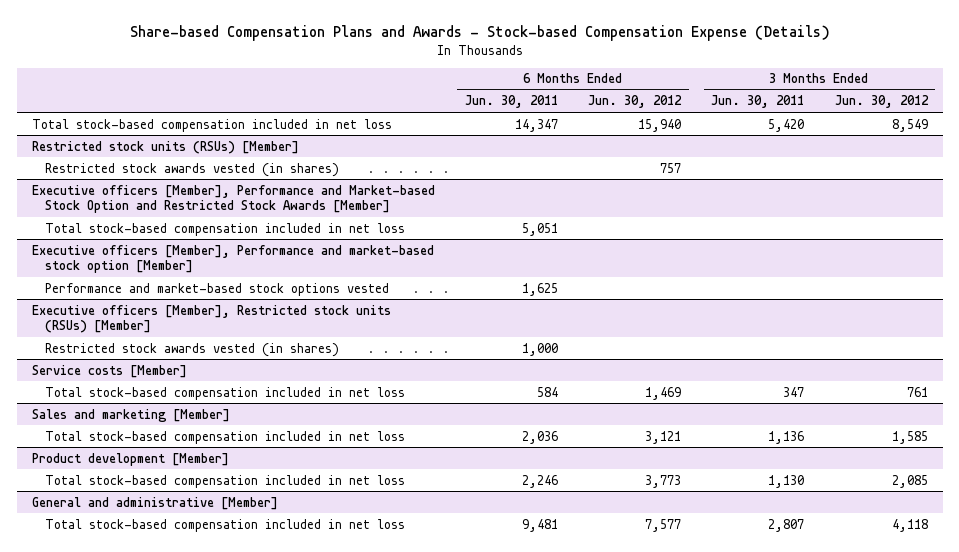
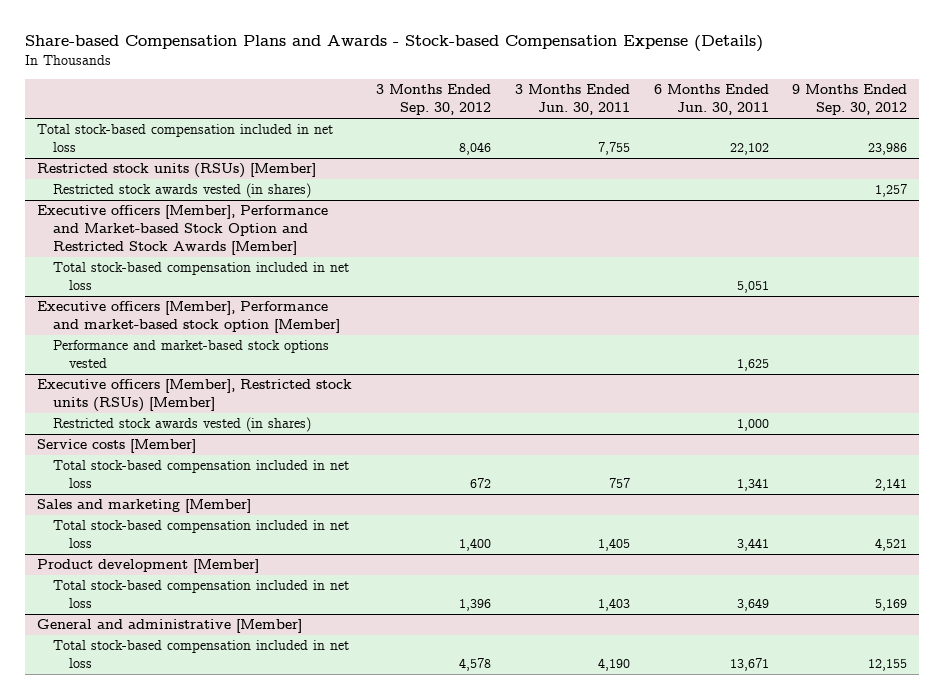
[588,95,683,109] Jun. 30, 2012 -> none
[834,95,929,109] Jun. 30, 2012 -> none
none -> [375,84,491,116] 3 Months Ended Sep. 30, 2012
none -> [792,84,908,116] 9 Months Ended Sep. 30, 2012
[514,118,558,132] 14,347 -> [729,143,769,156] 22,102
[768,118,805,132] 5,420 -> [597,142,630,156] 7,755
[536,386,558,397] 584 -> [736,478,769,492] 1,341
[783,386,805,397] 347 -> [608,478,630,489] 757
[521,430,558,444] 2,036 -> [736,538,769,552] 3,441
[768,430,805,444] 1,136 -> [597,538,630,552] 1,405
[521,474,558,488] 2,246 -> [736,598,769,612] 3,649
[768,474,805,488] 1,130 -> [597,598,630,612] 1,403
[521,518,558,532] 9,481 -> [729,658,769,672] 13,671
[768,518,805,532] 2,807 -> [597,658,630,672] 4,190

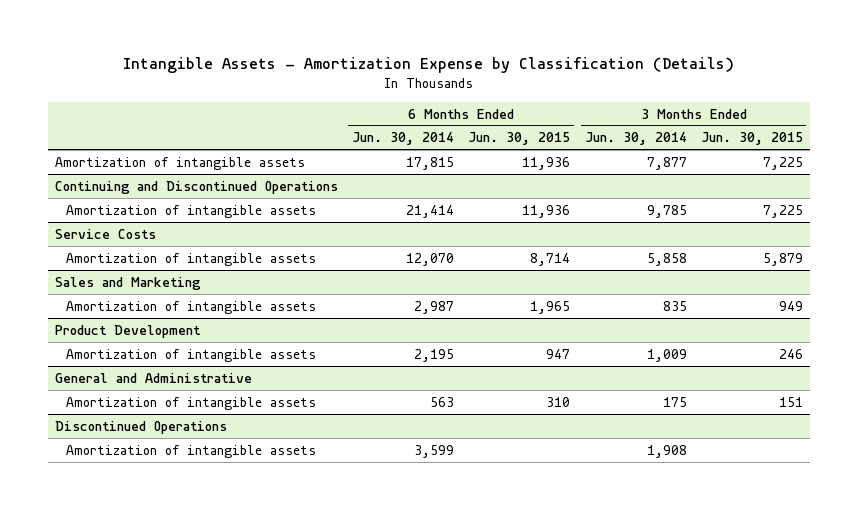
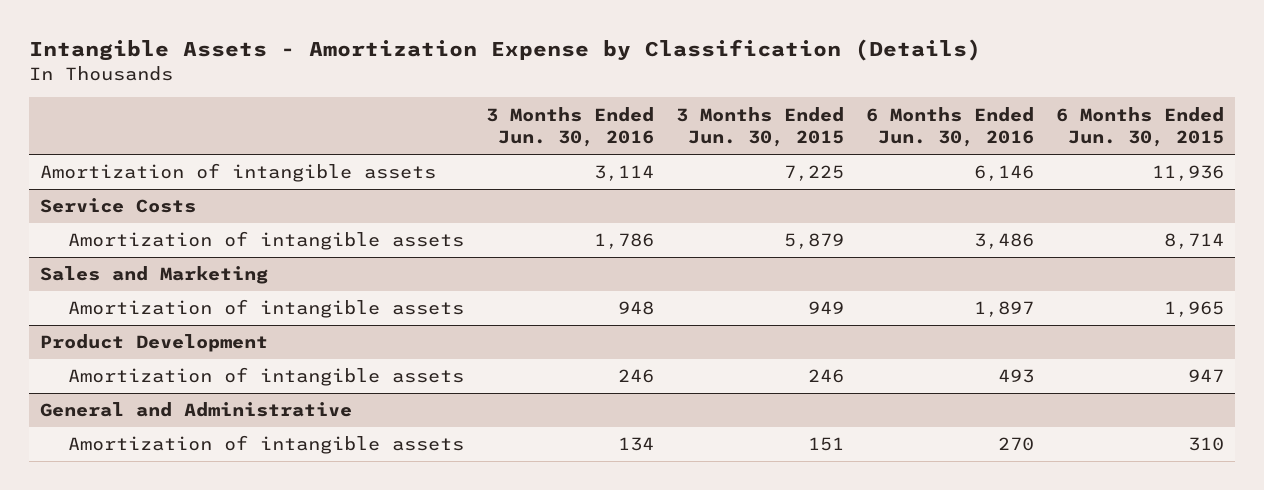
[351,132,454,146] Jun. 30, 2014 -> none
[584,132,687,146] Jun. 30, 2014 -> none
none -> [485,106,654,148] 3 Months Ended Jun. 30, 2016
none -> [865,106,1034,148] 6 Months Ended Jun. 30, 2016
[54,180,338,194] Continuing and Discontinued Operations -> none
[66,204,317,218] Amortization of intangible assets -> none
[54,420,227,434] Discontinued Operations -> none
[66,444,317,458] Amortization of intangible assets -> none

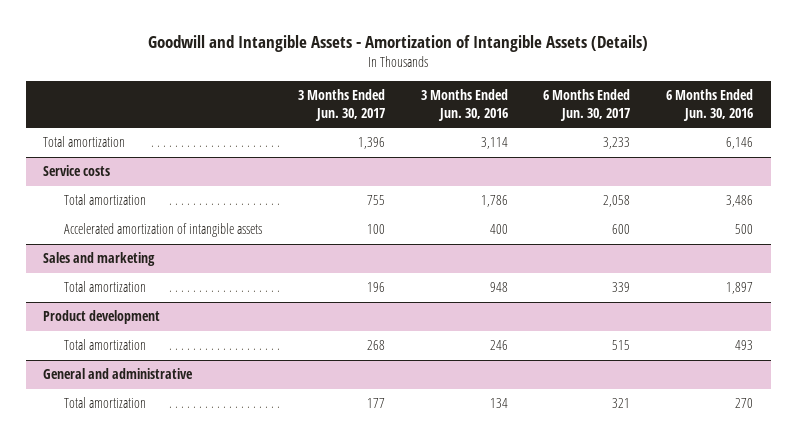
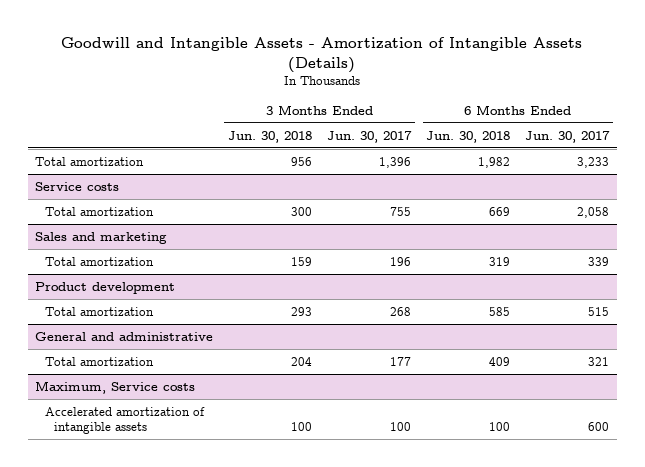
[420,89,508,122] 3 Months Ended Jun. 30, 2016 -> none
[666,89,754,122] 6 Months Ended Jun. 30, 2016 -> none
none -> [228,130,313,143] Jun. 30, 2018
none -> [426,130,511,143] Jun. 30, 2018
[64,223,263,238] Accelerated amortization of intangible assets -> none
none -> [35,380,196,394] Maximum, Service costs
none -> [44,406,205,435] Accelerated amortization of intangible assets

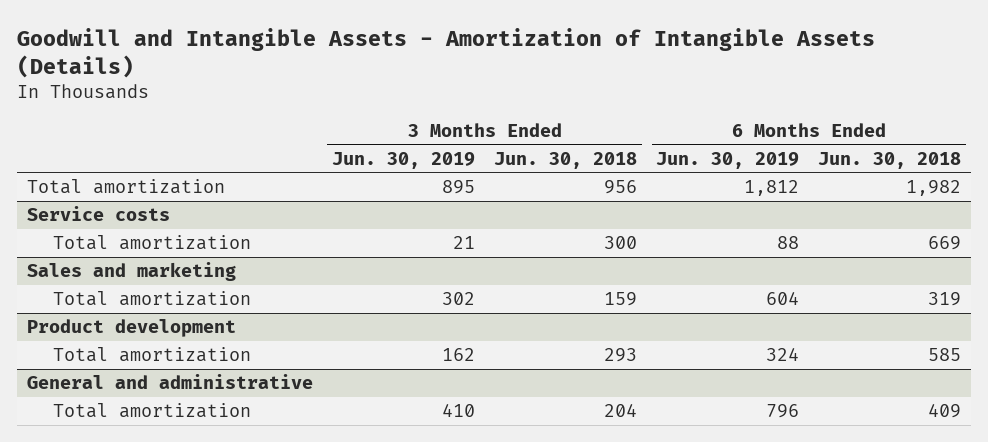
[327,130,413,143] Jun. 30, 2017 -> none
[525,130,611,143] Jun. 30, 2017 -> none
none -> [332,151,476,169] Jun. 30, 2019
none -> [656,151,800,169] Jun. 30, 2019
[35,380,196,394] Maximum, Service costs -> none
[44,406,205,435] Accelerated amortization of intangible assets -> none

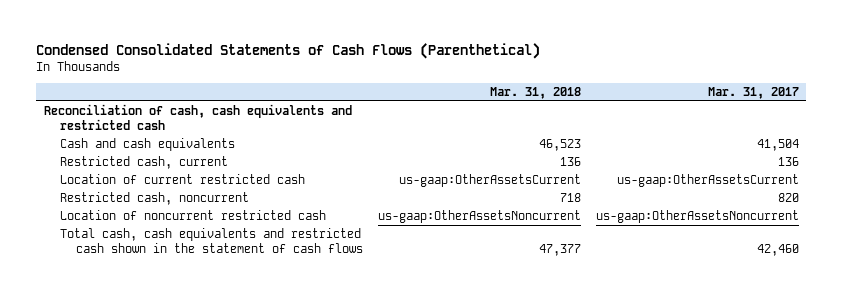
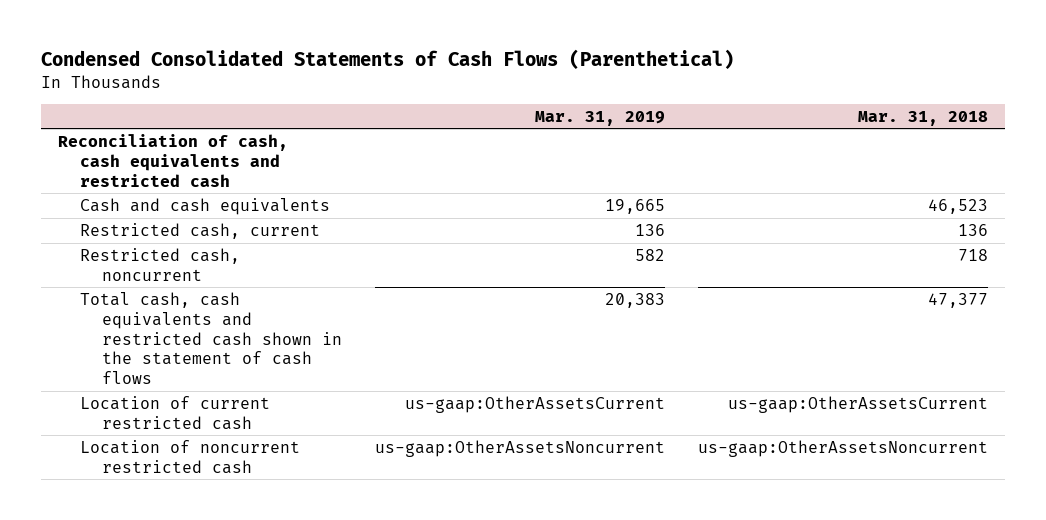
[707,87,799,100] Mar. 31, 2017 -> none
none -> [534,110,665,126] Mar. 31, 2019
[60,174,306,185] Location of current restricted cash -> [79,395,270,430] Location of current restricted cash
[60,210,327,221] Location of noncurrent restricted cash -> [79,439,300,474] Location of noncurrent restricted cash

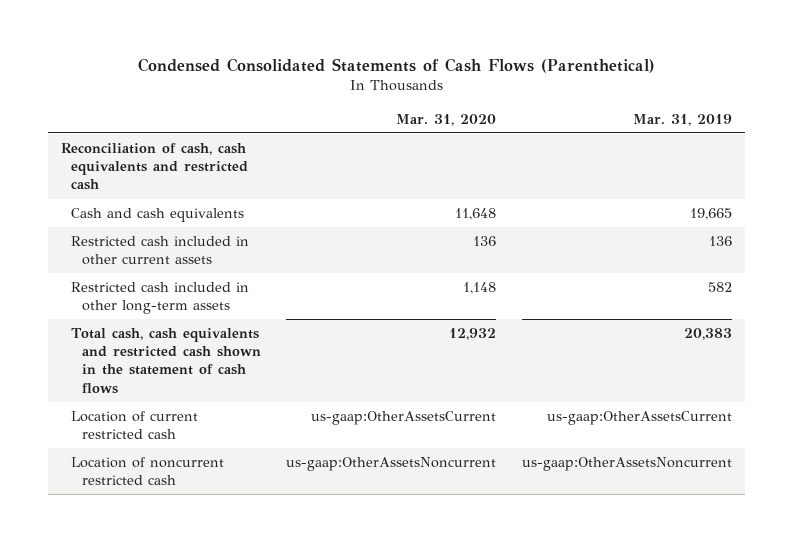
[858,110,989,126] Mar. 31, 2018 -> none
none -> [396,113,497,126] Mar. 31, 2020
[79,222,320,239] Restricted cash, current -> [71,235,250,266] Restricted cash included in other current assets
[79,247,240,281] Restricted cash, noncurrent -> [71,281,250,315] Restricted cash included in other long-term assets

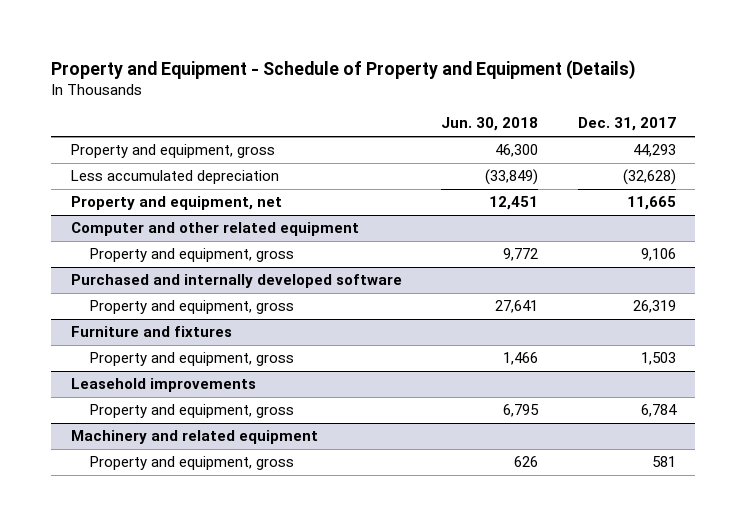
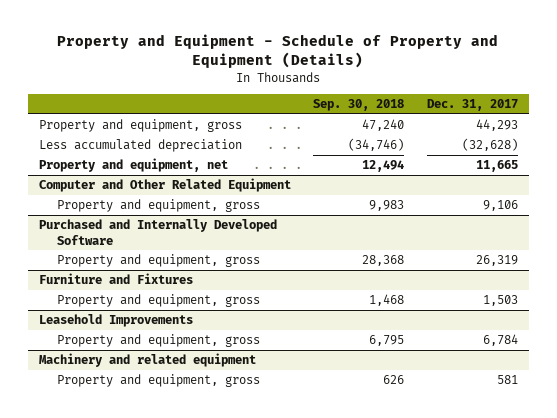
[441,117,539,132] Jun. 30, 2018 -> none
none -> [313,98,405,111] Sep. 30, 2018
[70,222,359,237] Computer and other related equipment -> [38,178,291,193] Computer and Other Related Equipment
[70,274,402,289] Purchased and internally developed software -> [38,219,277,245] Purchased and Internally Developed Software
[70,326,232,338] Furniture and fixtures -> [38,273,193,285] Furniture and Fixtures
[70,378,256,393] Leasehold improvements -> [38,314,193,328] Leasehold Improvements

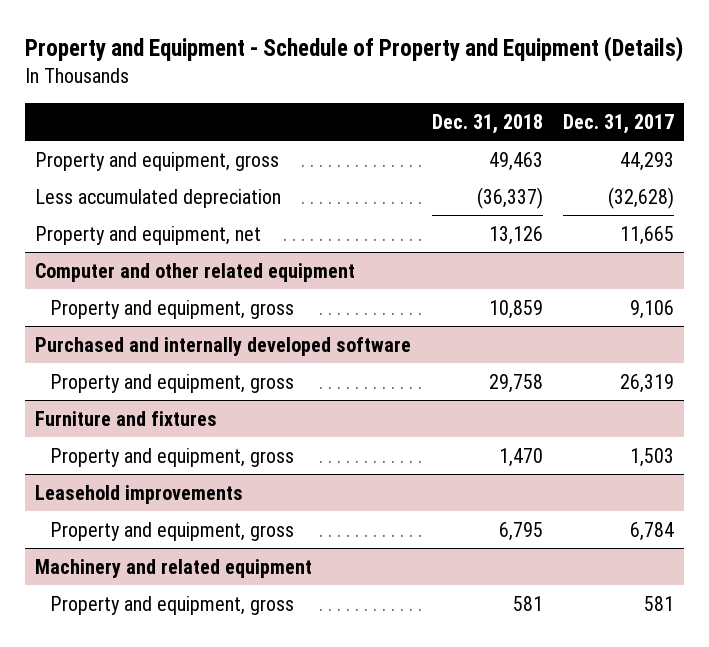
[313,98,405,111] Sep. 30, 2018 -> none
none -> [431,113,543,134] Dec. 31, 2018
[38,178,291,193] Computer and Other Related Equipment -> [35,262,356,282] Computer and other related equipment
[38,219,277,245] Purchased and Internally Developed Software -> [35,336,412,356] Purchased and internally developed software
[38,273,193,285] Furniture and Fixtures -> [35,410,218,426] Furniture and fixtures
[38,314,193,328] Leasehold Improvements -> [35,484,244,504] Leasehold improvements

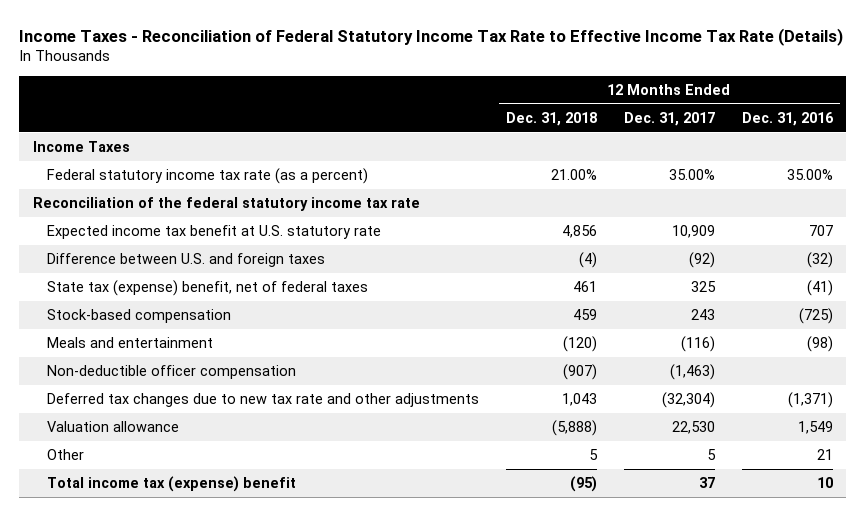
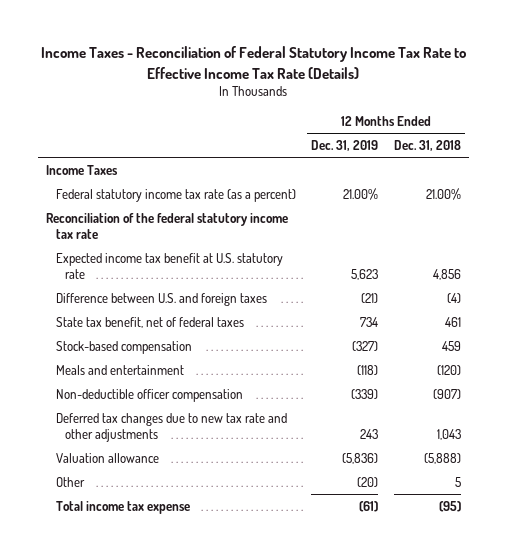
[623,111,715,126] Dec. 31, 2017 -> none
[741,111,834,126] Dec. 31, 2016 -> none
none -> [311,139,379,151] Dec. 31, 2019
[46,280,368,297] State tax (expense) benefit, net of federal taxes -> [55,316,244,328] State tax benefit, net of federal taxes
[46,476,296,493] Total income tax (expense) benefit -> [55,500,190,514] Total income tax expense

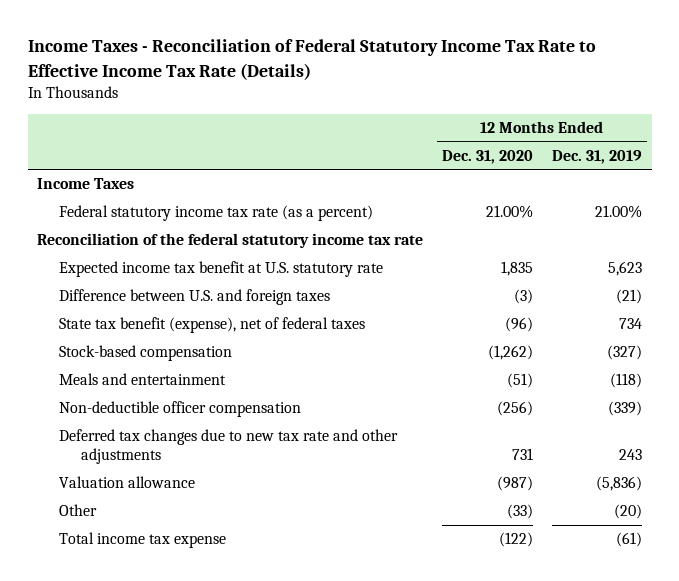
[393,139,461,151] Dec. 31, 2018 -> none
none -> [442,149,534,164] Dec. 31, 2020
[55,316,244,328] State tax benefit, net of federal taxes -> [58,317,365,334] State tax benefit (expense), net of federal taxes

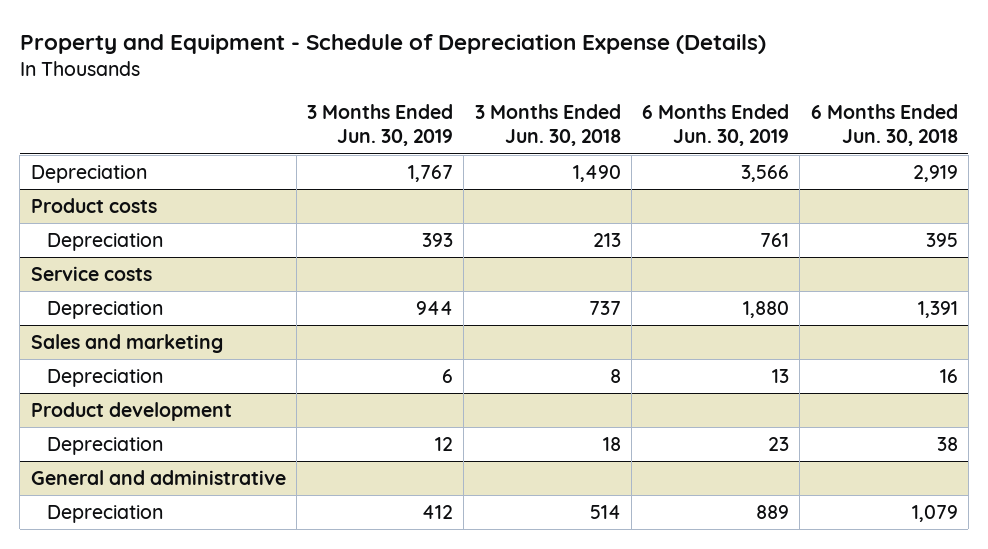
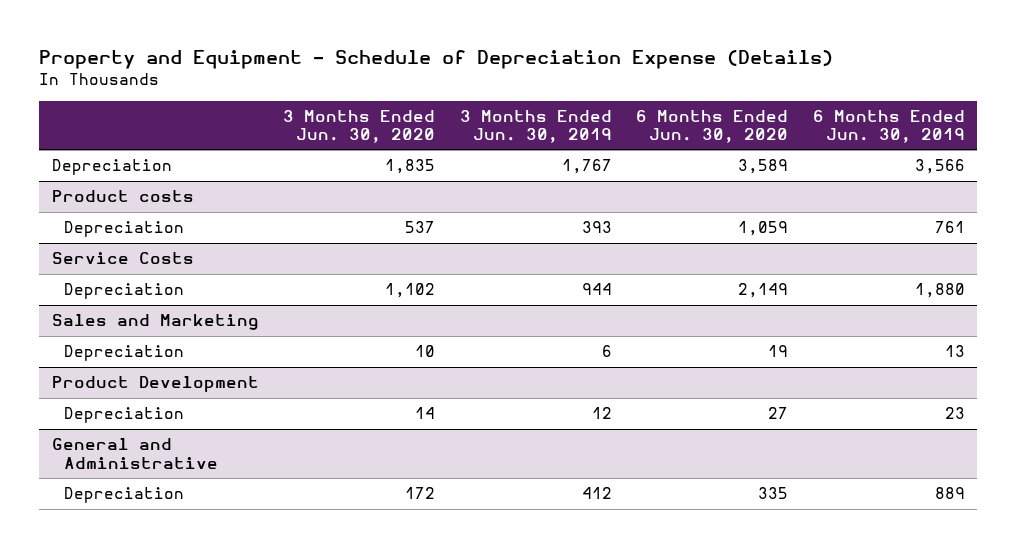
[474,104,621,147] 3 Months Ended Jun. 30, 2018 -> none
[810,104,958,147] 6 Months Ended Jun. 30, 2018 -> none
none -> [283,109,436,144] 3 Months Ended Jun. 30, 2020
none -> [636,109,789,144] 6 Months Ended Jun. 30, 2020
[30,265,152,281] Service costs -> [51,252,194,265] Service Costs
[30,333,223,353] Sales and marketing -> [51,314,259,331] Sales and Marketing
[30,401,232,421] Product development -> [51,376,259,393] Product Development
[30,469,286,485] General and administrative -> [51,438,219,469] General and Administrative

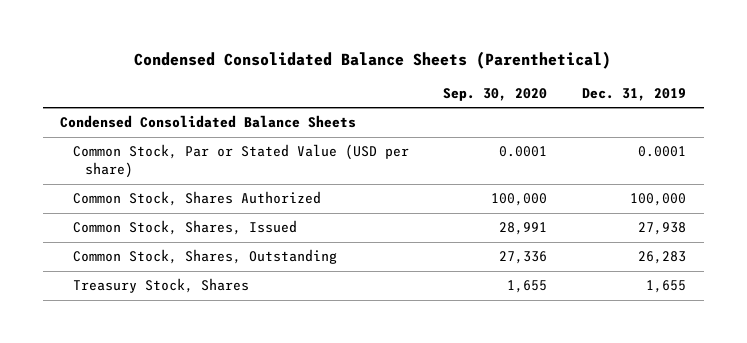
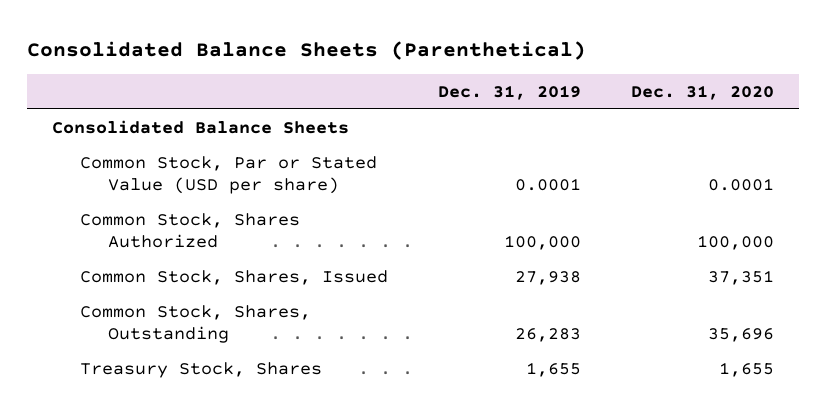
[134,50,612,69] Condensed Consolidated Balance Sheets (Parenthetical) -> [26,40,586,60] Consolidated Balance Sheets (Parenthetical)
[443,87,548,101] Sep. 30, 2020 -> none
none -> [630,84,774,100] Dec. 31, 2020
[60,115,357,129] Condensed Consolidated Balance Sheets -> [51,119,349,134] Consolidated Balance Sheets

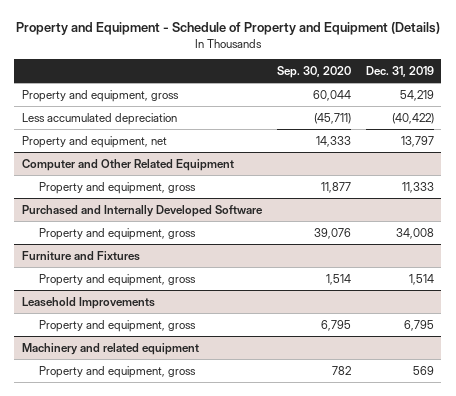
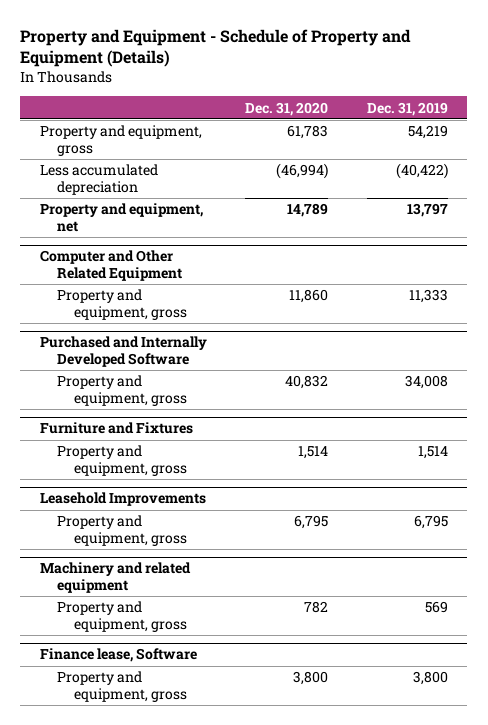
[276,65,351,78] Sep. 30, 2020 -> none
none -> [245,101,329,116] Dec. 31, 2020
none -> [39,648,197,663] Finance lease, Software
none -> [56,671,187,702] Property and equipment, gross

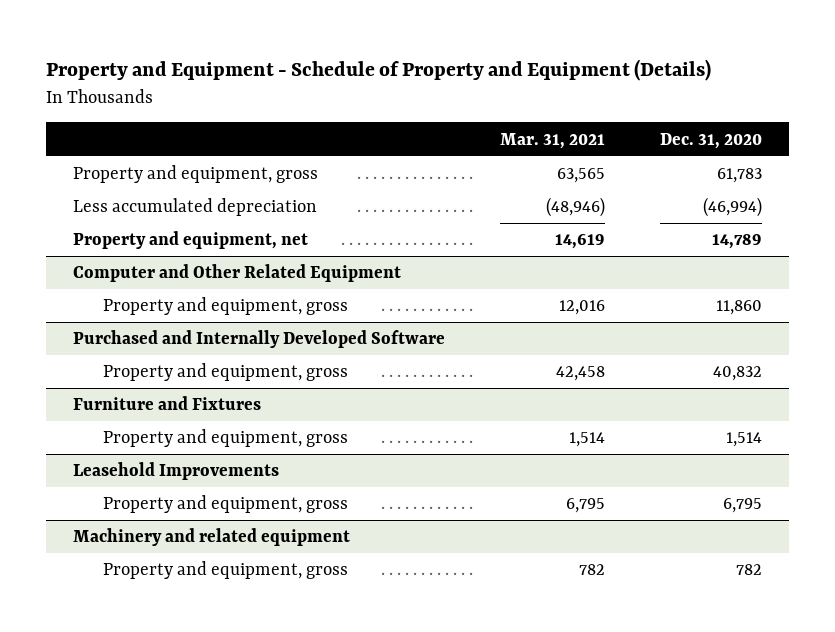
[367,101,449,116] Dec. 31, 2019 -> none
none -> [499,132,605,149] Mar. 31, 2021
[39,648,197,663] Finance lease, Software -> none
[56,671,187,702] Property and equipment, gross -> none

